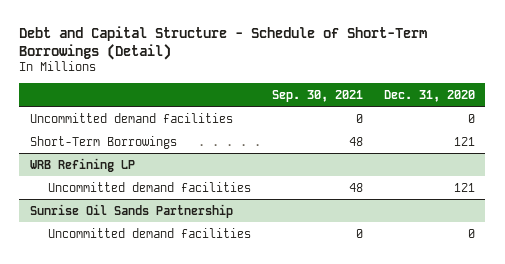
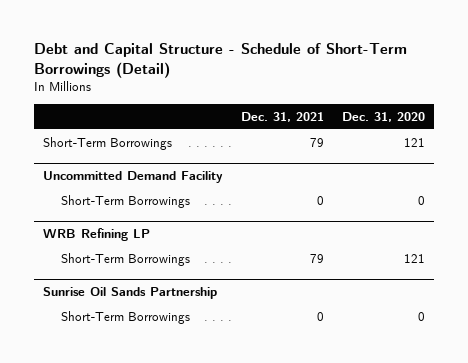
[271,89,363,102] Sep. 30, 2021 -> none
none -> [241,111,325,122] Dec. 31, 2021
[30,112,234,123] Uncommitted demand facilities -> none
none -> [43,171,224,184] Uncommitted Demand Facility
none -> [60,195,190,209] Short-Term Borrowings
[47,181,251,192] Uncommitted demand facilities -> [60,253,190,267] Short-Term Borrowings
[47,227,251,238] Uncommitted demand facilities -> none
none -> [60,311,190,325] Short-Term Borrowings

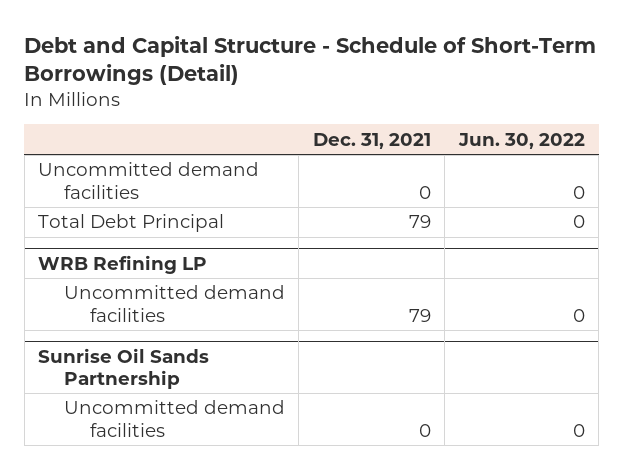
[341,111,425,122] Dec. 31, 2020 -> none
none -> [457,132,585,149] Jun. 30, 2022
[43,171,224,184] Uncommitted Demand Facility -> none
[60,195,190,209] Short-Term Borrowings -> none
none -> [38,162,260,199] Uncommitted demand facilities
[43,137,173,151] Short-Term Borrowings -> [38,214,225,233] Total Debt Principal
[60,253,190,267] Short-Term Borrowings -> none
none -> [63,285,285,322] Uncommitted demand facilities
[60,311,190,325] Short-Term Borrowings -> none
none -> [63,400,285,437] Uncommitted demand facilities

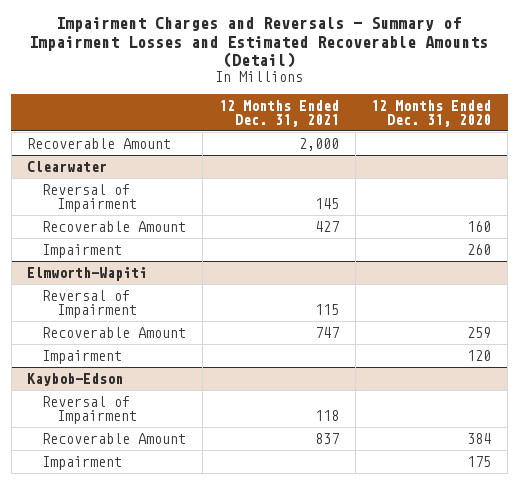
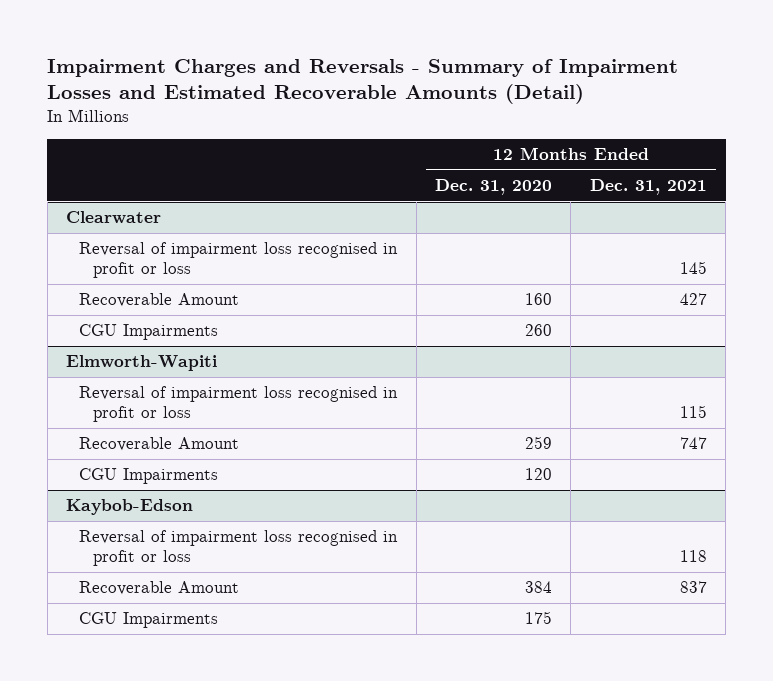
[27,137,172,149] Recoverable Amount -> none
[42,183,138,212] Reversal of Impairment -> [79,242,399,279] Reversal of impairment loss recognised in profit or loss
[42,243,123,258] Impairment -> [79,324,219,341] CGU Impairments
[42,289,138,318] Reversal of Impairment -> [79,386,399,423] Reversal of impairment loss recognised in profit or loss
[42,349,123,364] Impairment -> [79,468,219,485] CGU Impairments
[42,395,138,424] Reversal of Impairment -> [79,530,399,567] Reversal of impairment loss recognised in profit or loss
[42,455,123,470] Impairment -> [79,612,219,629] CGU Impairments

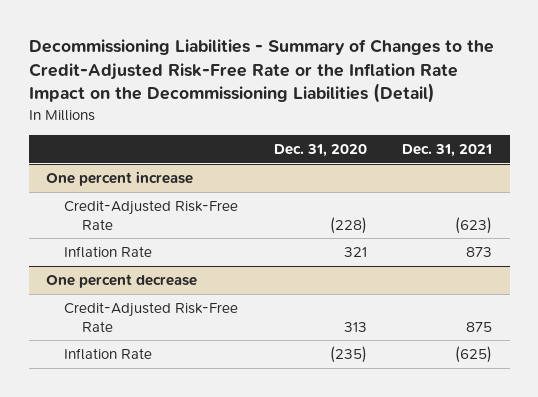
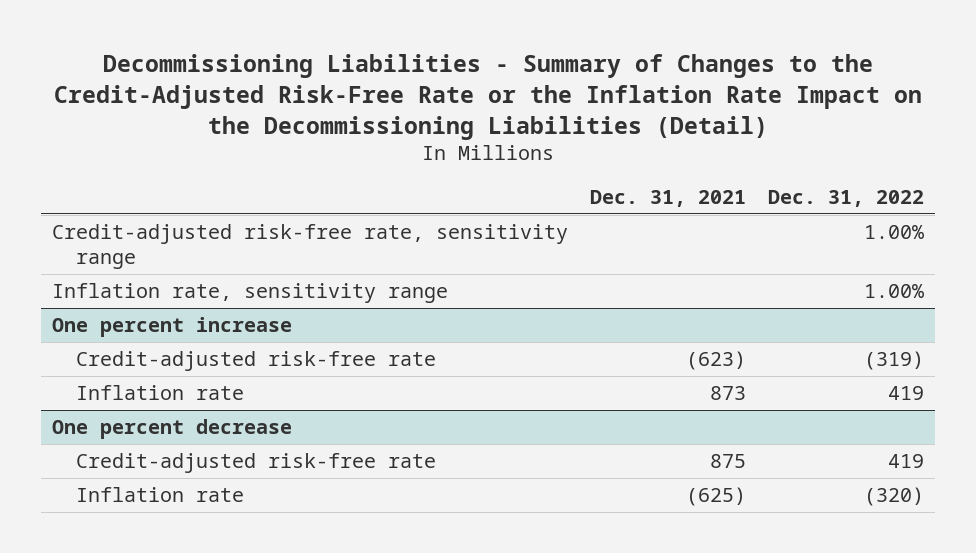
[273,144,367,158] Dec. 31, 2020 -> none
none -> [767,190,924,208] Dec. 31, 2022
none -> [51,223,568,269] Credit-adjusted risk-free rate, sensitivity range
none -> [51,282,448,303] Inflation rate, sensitivity range
[64,200,239,230] Credit-Adjusted Risk-Free Rate -> [75,350,436,371] Credit-adjusted risk-free rate
[64,246,153,259] Inflation Rate -> [75,384,244,400] Inflation rate
[64,302,239,332] Credit-Adjusted Risk-Free Rate -> [75,452,436,473] Credit-adjusted risk-free rate
[64,348,153,361] Inflation Rate -> [75,486,244,502] Inflation rate

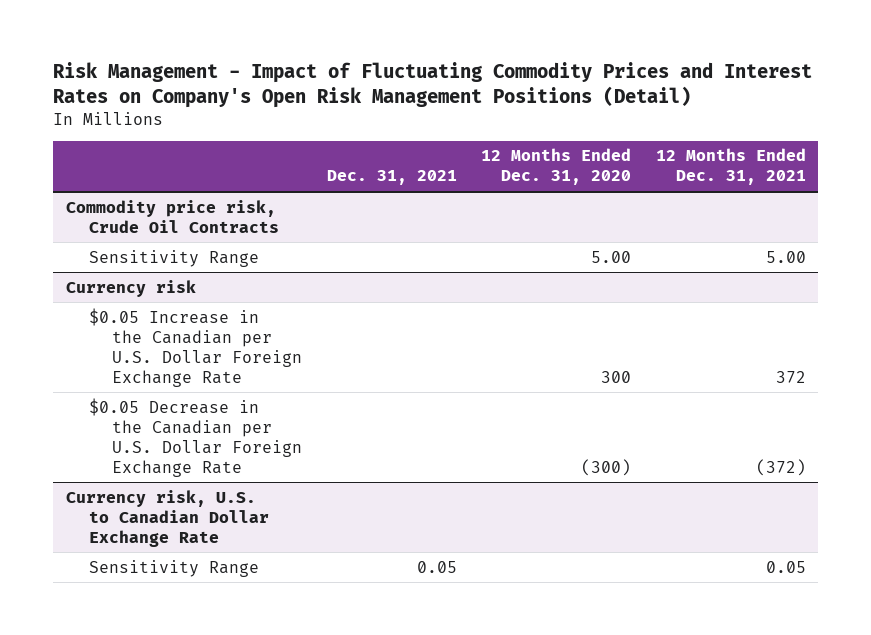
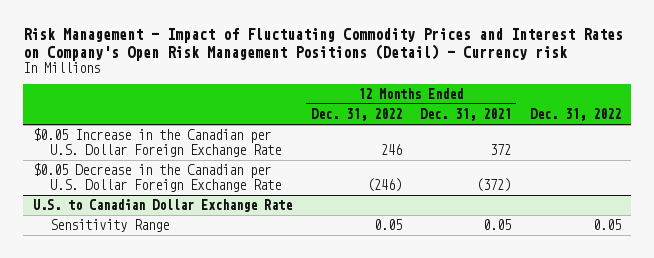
[53,62,813,108] Risk Management - Impact of Fluctuating Commodity Prices and Interest Rates on Company's Open Risk Management Positions (Detail) -> [23,28,624,61] Risk Management - Impact of Fluctuating Commodity Prices and Interest Rates on Company's Open Risk Management Positions (Detail) - Currency risk
[326,170,457,186] Dec. 31, 2021 -> none
[481,148,632,186] 12 Months Ended Dec. 31, 2020 -> none
none -> [310,108,402,122] Dec. 31, 2022
none -> [530,108,622,122] Dec. 31, 2022
[65,199,279,233] Commodity price risk, Crude Oil Contracts -> none
[88,249,259,267] Sensitivity Range -> none
[65,279,196,297] Currency risk -> none
[65,489,269,547] Currency risk, U.S. to Canadian Dollar Exchange Rate -> [32,199,292,213] U.S. to Canadian Dollar Exchange Rate

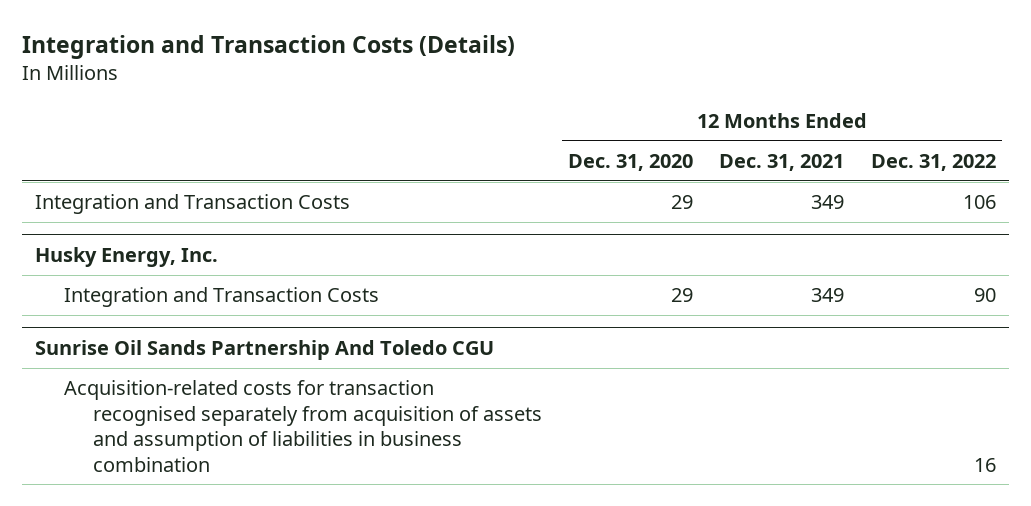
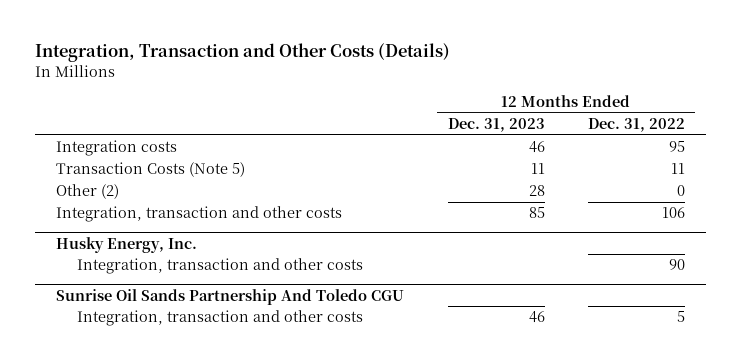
[21,35,515,60] Integration and Transaction Costs (Details) -> [34,43,450,63] Integration, Transaction and Other Costs (Details)
[568,153,694,171] Dec. 31, 2020 -> none
[719,153,845,171] Dec. 31, 2021 -> none
none -> [447,117,545,132] Dec. 31, 2023
none -> [56,140,178,157] Integration costs
none -> [56,162,246,178] Transaction Costs (Note 5)
none -> [56,184,120,200] Other (2)
[34,194,350,215] Integration and Transaction Costs -> [56,206,343,223] Integration, transaction and other costs
[63,287,379,308] Integration and Transaction Costs -> [77,258,364,275] Integration, transaction and other costs
[63,380,542,472] Acquisition-related costs for transaction recognised separately from acquisition of assets and assumption of liabilities in business combination -> none
none -> [77,310,364,327] Integration, transaction and other costs

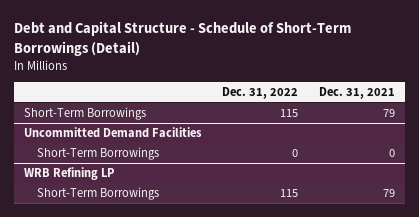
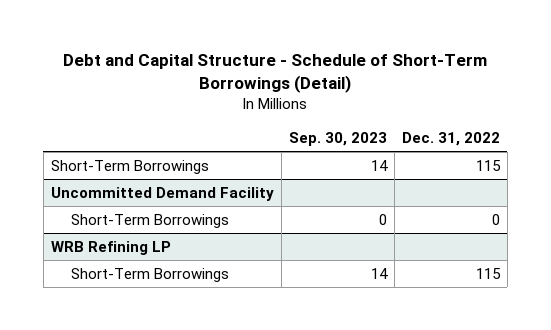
[318,87,395,100] Dec. 31, 2021 -> none
none -> [288,131,387,146] Sep. 30, 2023
[24,126,203,138] Uncommitted Demand Facilities -> [50,186,274,201] Uncommitted Demand Facility

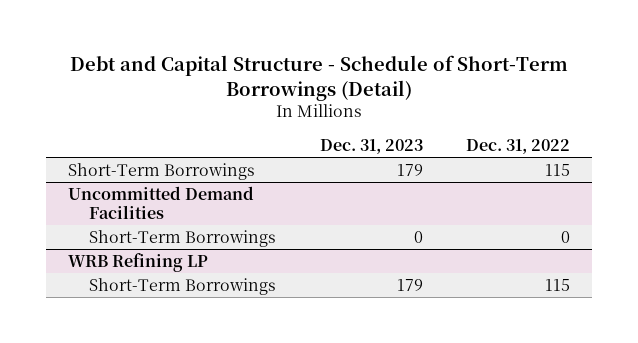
[288,131,387,146] Sep. 30, 2023 -> none
none -> [319,139,423,155] Dec. 31, 2023
[50,186,274,201] Uncommitted Demand Facility -> [67,185,254,219] Uncommitted Demand Facilities

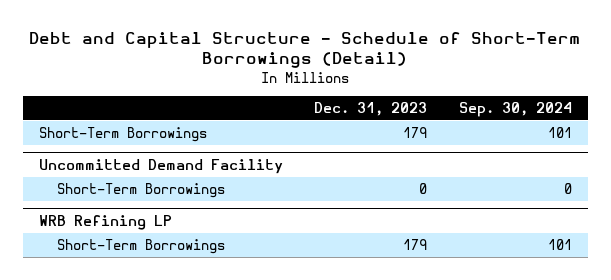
[465,139,570,155] Dec. 31, 2022 -> none
none -> [459,102,573,118] Sep. 30, 2024
[67,185,254,219] Uncommitted Demand Facilities -> [38,158,283,174] Uncommitted Demand Facility

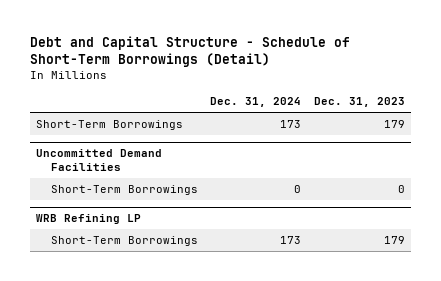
[459,102,573,118] Sep. 30, 2024 -> none
none -> [210,97,302,108] Dec. 31, 2024
[38,158,283,174] Uncommitted Demand Facility -> [36,149,163,172] Uncommitted Demand Facilities

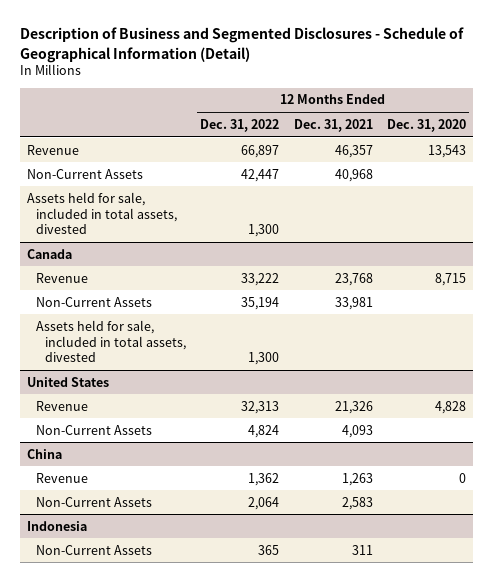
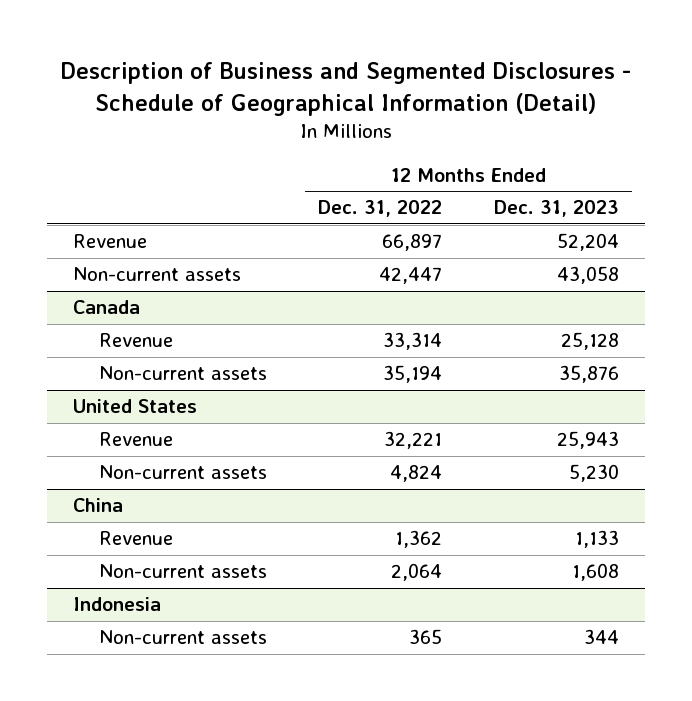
[293,118,373,132] Dec. 31, 2021 -> none
[386,118,466,132] Dec. 31, 2020 -> none
none -> [493,200,619,218] Dec. 31, 2023
[27,191,178,235] Assets held for sale, included in total assets, divested -> none
[27,168,144,179] Non-Current Assets -> [72,267,241,282] Non-current assets
[36,319,186,363] Assets held for sale, included in total assets, divested -> none
[241,272,280,286] 33,222 -> [383,332,443,351] 33,314
[36,296,153,307] Non-Current Assets -> [98,366,267,381] Non-current assets
[241,400,280,414] 32,313 -> [384,431,443,450] 32,221
[36,424,153,435] Non-Current Assets -> [98,465,267,480] Non-current assets
[36,496,153,507] Non-Current Assets -> [98,564,267,579] Non-current assets
[36,544,153,555] Non-Current Assets -> [98,630,267,645] Non-current assets

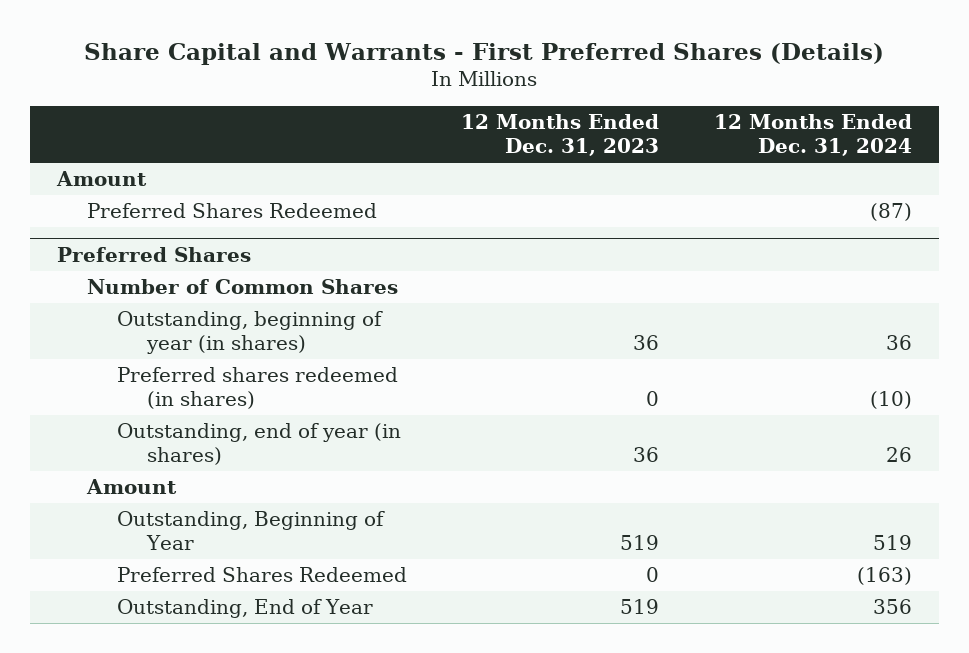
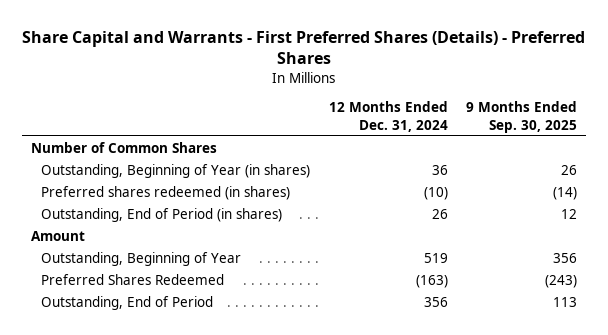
[84,43,885,66] Share Capital and Warrants - First Preferred Shares (Details) -> [21,30,585,65] Share Capital and Warrants - First Preferred Shares (Details) - Preferred Shares
[461,114,660,157] 12 Months Ended Dec. 31, 2023 -> none
none -> [465,101,577,133] 9 Months Ended Sep. 30, 2025
[56,171,148,187] Amount -> none
[87,203,378,219] Preferred Shares Redeemed -> none
[57,247,252,263] Preferred Shares -> none
[117,311,384,355] Outstanding, beginning of year (in shares) -> [41,163,311,178] Outstanding, Beginning of Year (in shares)
[117,423,402,466] Outstanding, end of year (in shares) -> [41,207,283,222] Outstanding, End of Period (in shares)
[117,599,374,619] Outstanding, End of Year -> [41,295,214,310] Outstanding, End of Period

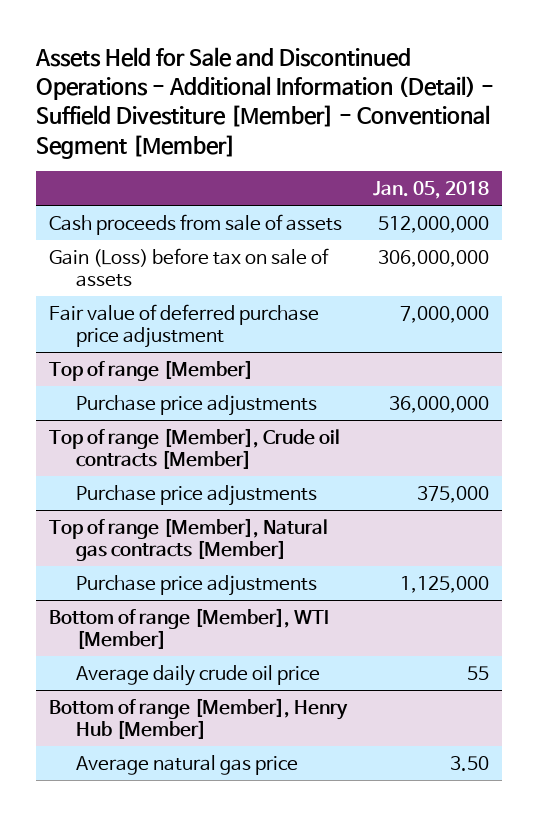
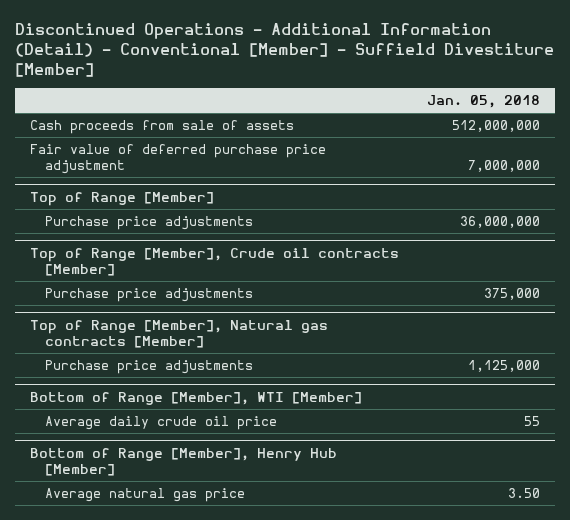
[35,47,495,159] Assets Held for Sale and Discontinued Operations - Additional Information (Detail) - Suffield Divestiture [Member] - Conventional Segment [Member] -> [15,23,555,78] Discontinued Operations - Additional Information (Detail) - Conventional [Member] - Suffield Divestiture [Member]
[49,247,330,288] Gain (Loss) before tax on sale of assets -> none
[49,359,254,381] Top of range [Member] -> [29,191,214,206] Top of Range [Member]
[49,427,341,470] Top of range [Member], Crude oil contracts [Member] -> [29,247,399,276] Top of Range [Member], Crude oil contracts [Member]
[49,517,329,562] Top of range [Member], Natural gas contracts [Member] -> [29,319,328,348] Top of Range [Member], Natural gas contracts [Member]
[49,607,330,650] Bottom of range [Member], WTI [Member] -> [29,391,362,405] Bottom of Range [Member], WTI [Member]
[49,697,349,740] Bottom of range [Member], Henry Hub [Member] -> [29,447,337,476] Bottom of Range [Member], Henry Hub [Member]

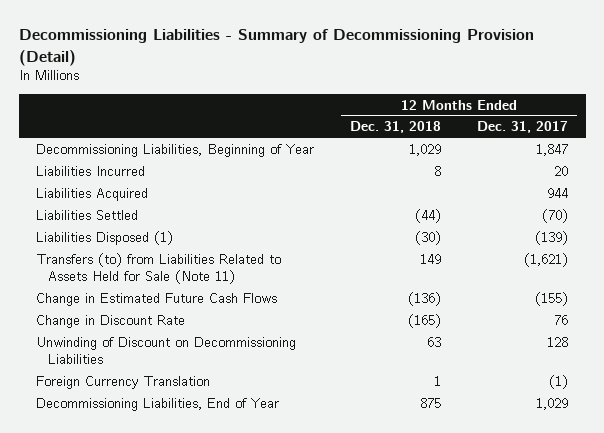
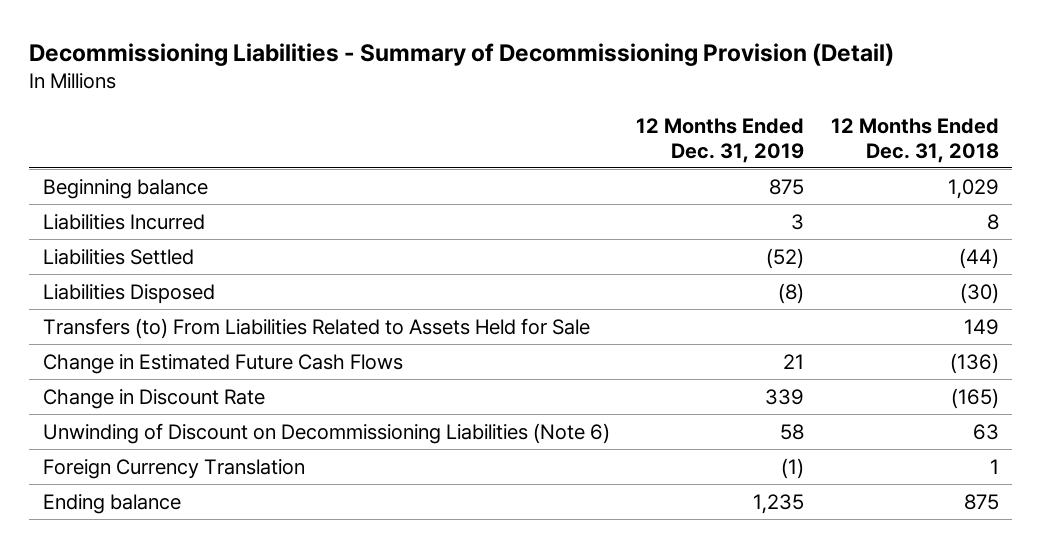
[476,121,568,134] Dec. 31, 2017 -> none
none -> [636,118,805,163] 12 Months Ended Dec. 31, 2019
[36,143,315,157] Decommissioning Liabilities, Beginning of Year -> [42,178,208,199] Beginning balance
[36,187,149,201] Liabilities Acquired -> none
[36,230,174,245] Liabilities Disposed (1) -> [42,283,215,304] Liabilities Disposed
[36,252,282,285] Transfers (to) from Liabilities Related to Assets Held for Sale (Note 11) -> [42,317,590,339] Transfers (to) From Liabilities Related to Assets Held for Sale
[36,336,297,365] Unwinding of Discount on Decommissioning Liabilities -> [42,422,610,444] Unwinding of Discount on Decommissioning Liabilities (Note 6)
[36,397,280,411] Decommissioning Liabilities, End of Year -> [42,493,181,514] Ending balance

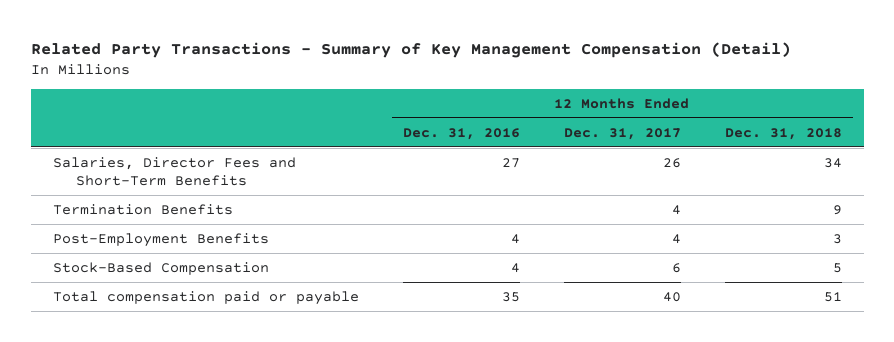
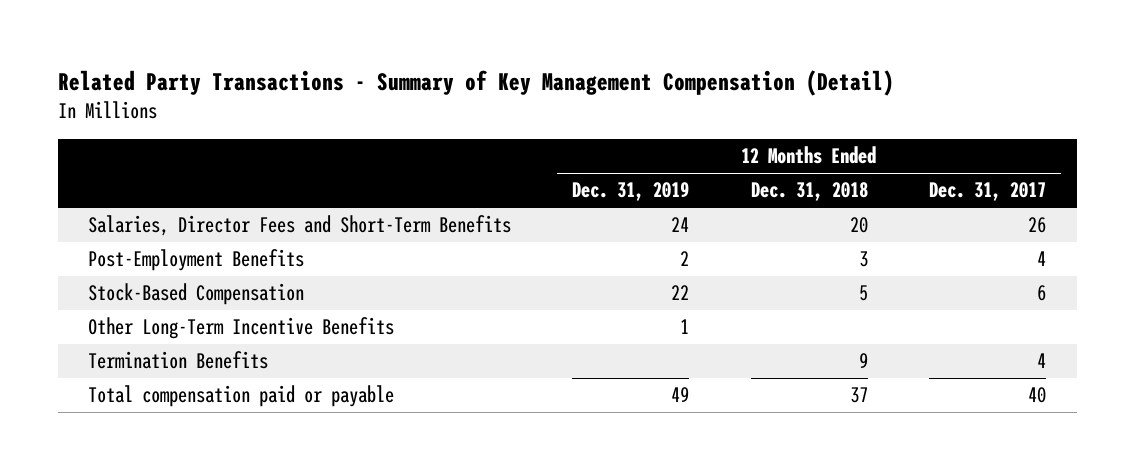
[402,127,520,140] Dec. 31, 2016 -> none
none -> [572,182,690,202] Dec. 31, 2019
[823,157,842,168] 34 -> [849,217,868,234] 20
none -> [88,317,395,340] Other Long-Term Incentive Benefits
[52,203,233,215] Termination Benefits -> [88,351,269,370] Termination Benefits
[823,291,842,302] 51 -> [849,387,868,404] 37

